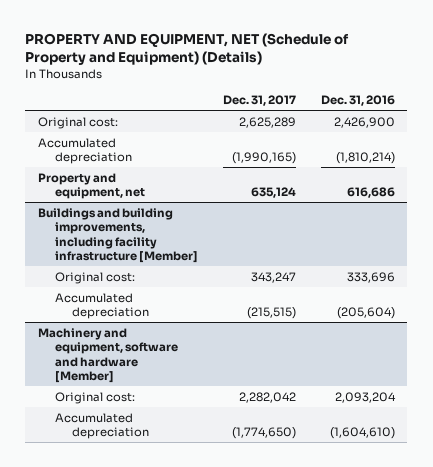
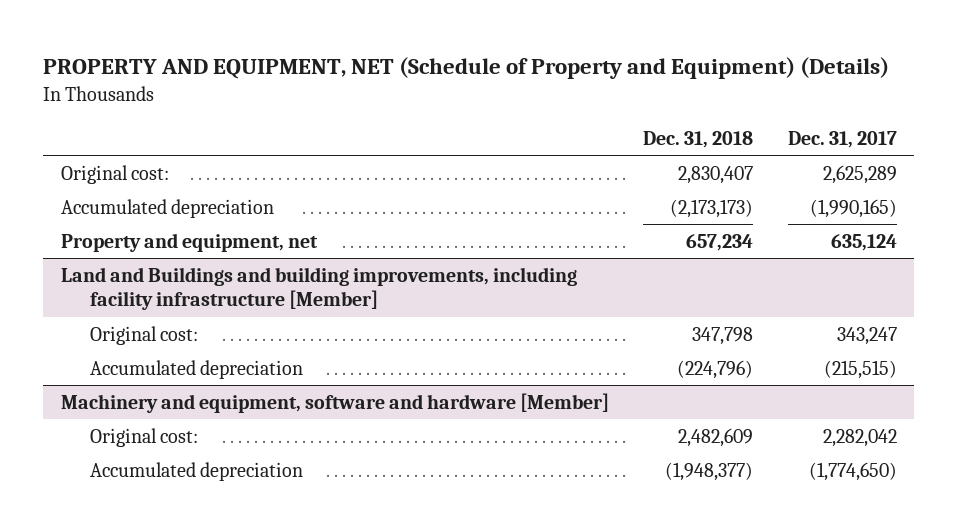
[320,94,395,106] Dec. 31, 2016 -> none
none -> [643,131,754,149] Dec. 31, 2018
[37,207,198,264] Buildings and building improvements, including facility infrastructure [Member] -> [60,266,577,311] Land and Buildings and building improvements, including facility infrastructure [Member]

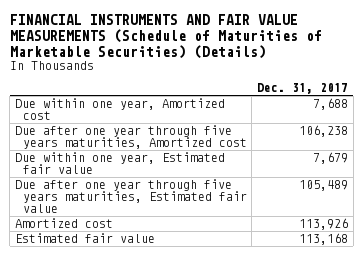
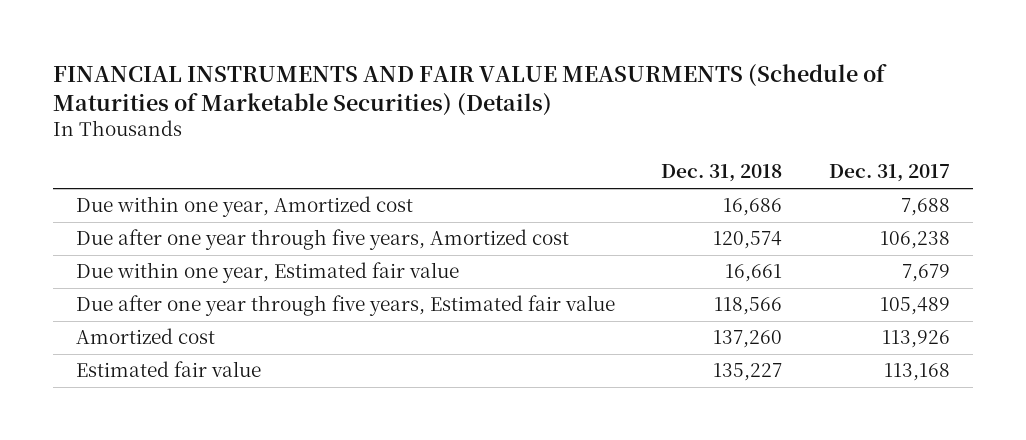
[9,14,322,59] FINANCIAL INSTRUMENTS AND FAIR VALUE MEASUREMENTS (Schedule of Maturities of Marketable Securities) (Details) -> [52,63,887,116] FINANCIAL INSTRUMENTS AND FAIR VALUE MEASURMENTS (Schedule of Maturities of Marketable Securities) (Details)
none -> [661,164,783,183] Dec. 31, 2018
[14,125,247,150] Due after one year through five years maturities, Amortized cost -> [75,229,569,251] Due after one year through five years, Amortized cost
[14,179,247,214] Due after one year through five years maturities, Estimated fair value -> [75,295,615,317] Due after one year through five years, Estimated fair value

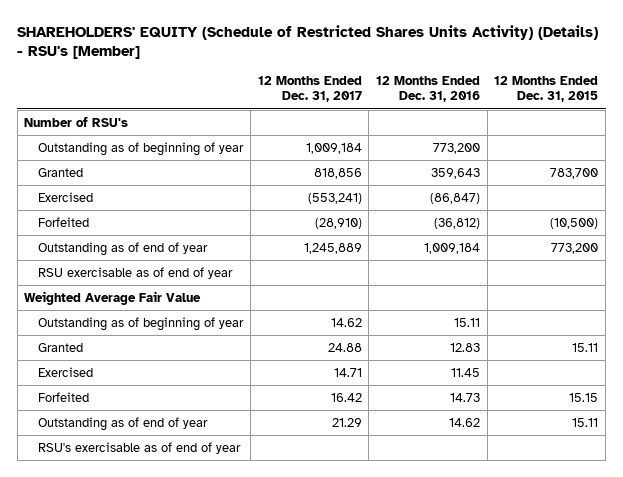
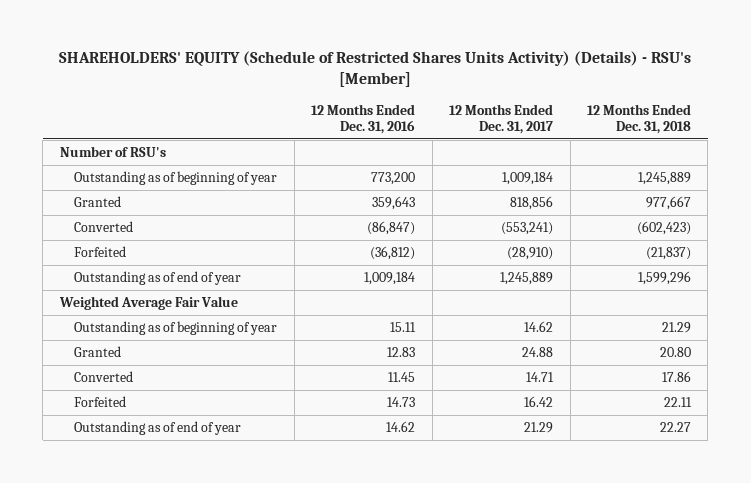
[494,76,599,103] 12 Months Ended Dec. 31, 2015 -> none
none -> [586,103,691,134] 12 Months Ended Dec. 31, 2018
[38,191,94,202] Exercised -> [74,220,134,232] Converted
[38,266,234,279] RSU exercisable as of end of year -> none
[38,366,94,377] Exercised -> [74,370,134,382] Converted
[38,441,242,454] RSU's exercisable as of end of year -> none

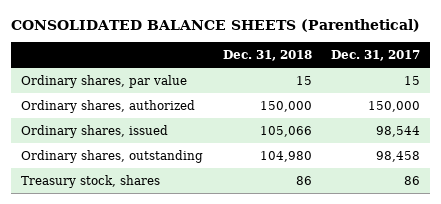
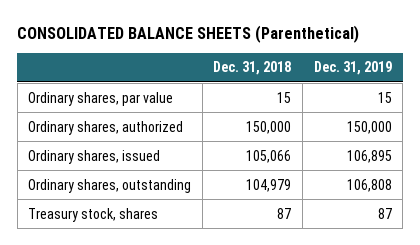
[331,50,421,62] Dec. 31, 2017 -> none
none -> [313,61,392,76] Dec. 31, 2019
[259,150,312,162] 104,980 -> [246,178,292,192] 104,979
[295,175,312,185] 86 -> [277,207,292,219] 87

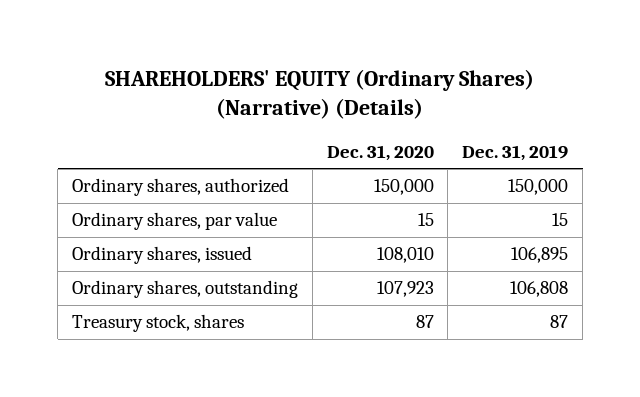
[17,24,360,43] CONSOLIDATED BALANCE SHEETS (Parenthetical) -> [105,69,535,120] SHAREHOLDERS' EQUITY (Ordinary Shares) (Narrative) (Details)
[213,61,292,76] Dec. 31, 2018 -> none
none -> [326,144,434,161] Dec. 31, 2020
[28,91,174,106] Ordinary shares, par value -> [71,212,277,231] Ordinary shares, par value

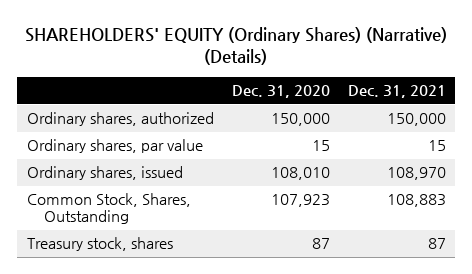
[462,144,569,161] Dec. 31, 2019 -> none
none -> [347,85,446,99] Dec. 31, 2021
[71,280,298,299] Ordinary shares, outstanding -> [26,193,191,225] Common Stock, Shares, Outstanding

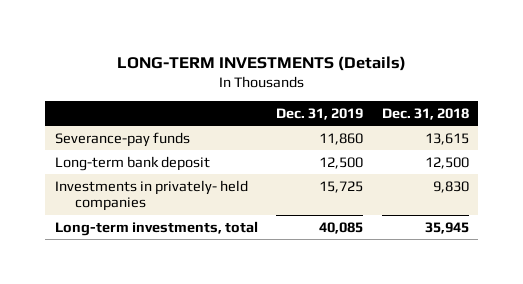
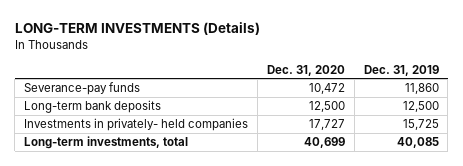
[381,107,469,120] Dec. 31, 2018 -> none
none -> [266,64,345,76] Dec. 31, 2020
[54,155,210,171] Long-term bank deposit -> [24,100,162,114] Long-term bank deposits

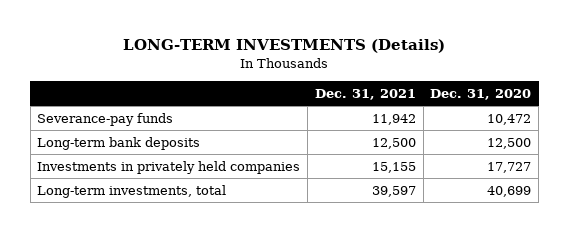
[363,64,439,76] Dec. 31, 2019 -> none
none -> [314,88,416,100] Dec. 31, 2021
[24,118,249,132] Investments in privately- held companies -> [37,160,301,174] Investments in privately held companies

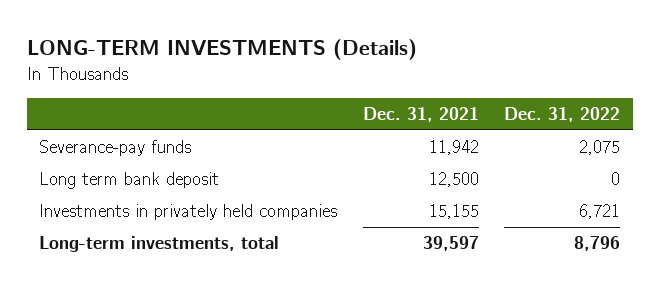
[430,88,532,100] Dec. 31, 2020 -> none
none -> [504,106,621,122] Dec. 31, 2022
[37,136,201,150] Long-term bank deposits -> [39,172,220,190] Long term bank deposit

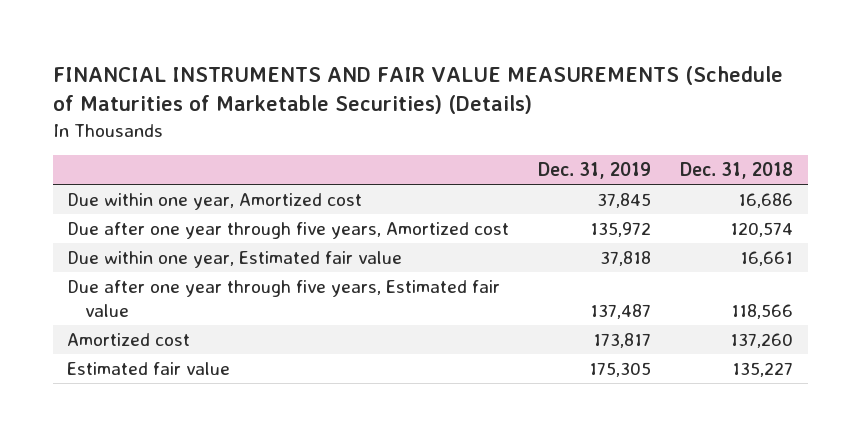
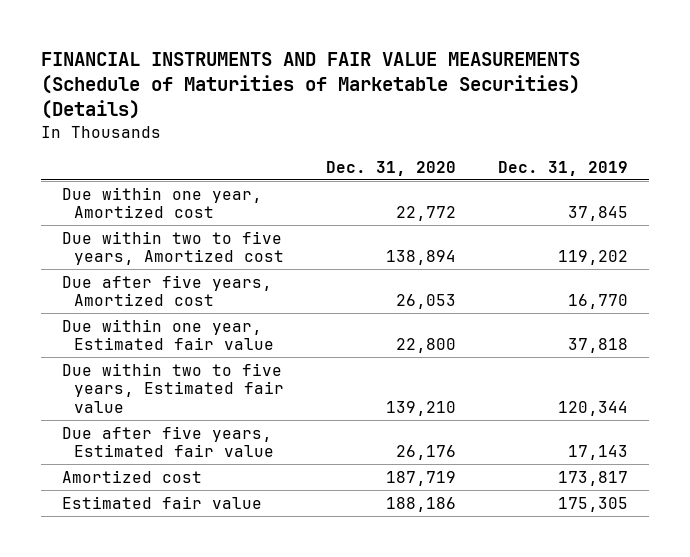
[680,162,794,180] Dec. 31, 2018 -> none
none -> [326,160,457,176] Dec. 31, 2020
[67,221,510,239] Due after one year through five years, Amortized cost -> [62,230,285,266] Due within two to five years, Amortized cost
[590,221,652,237] 135,972 -> [557,250,628,266] 119,202
none -> [62,274,273,307] Due after five years, Amortized cost
[67,279,501,318] Due after one year through five years, Estimated fair value -> [62,362,285,413] Due within two to five years, Estimated fair value
[590,304,652,320] 137,487 -> [557,400,628,416] 120,344
none -> [62,425,275,458] Due after five years, Estimated fair value

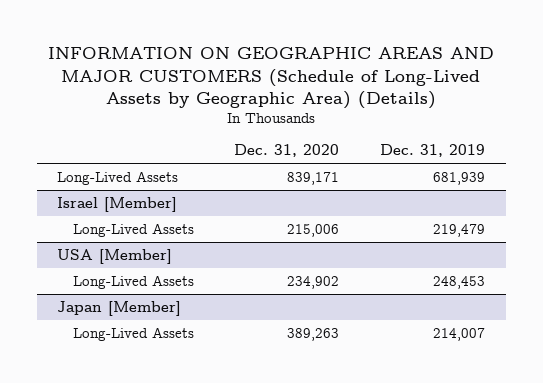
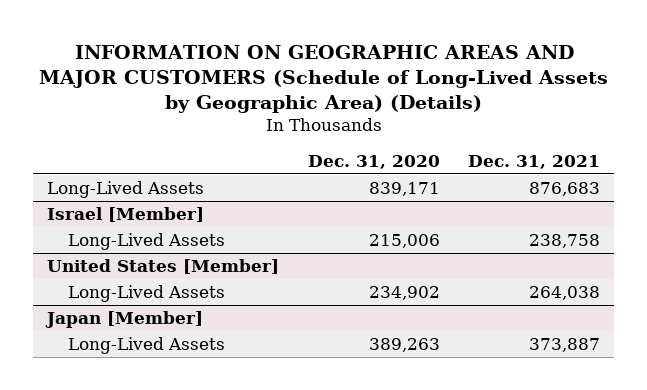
[380,144,486,158] Dec. 31, 2019 -> none
none -> [467,154,600,169] Dec. 31, 2021
[57,248,173,264] USA [Member] -> [47,259,280,275] United States [Member]

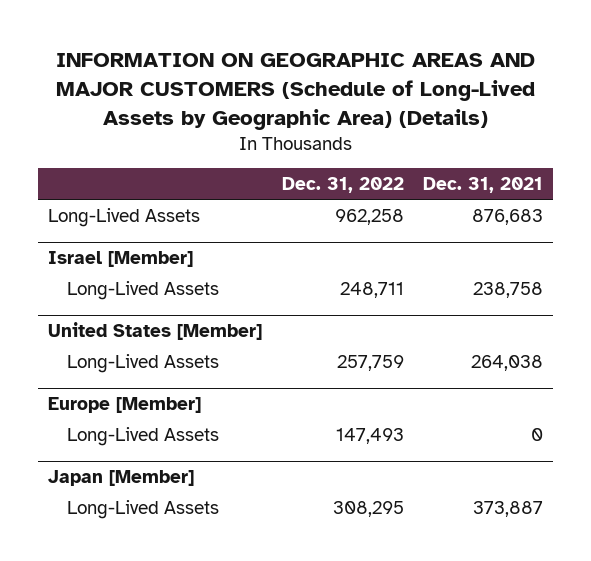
[307,154,440,169] Dec. 31, 2020 -> none
none -> [281,177,404,194] Dec. 31, 2022
none -> [48,396,202,413] Europe [Member]
none -> [67,426,220,446] Long-Lived Assets

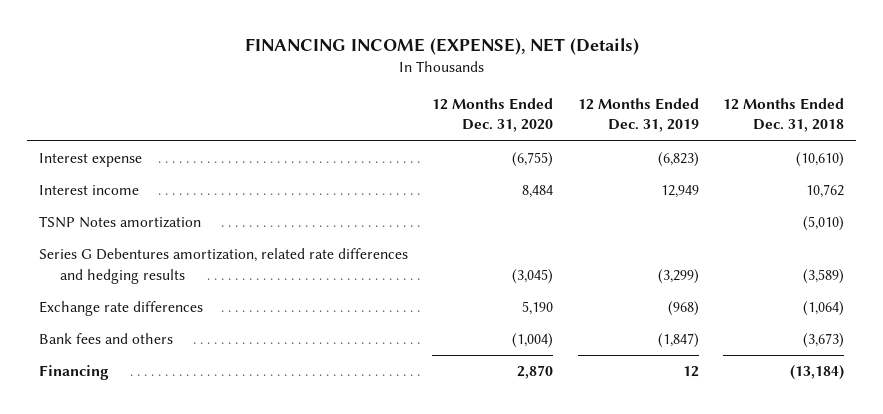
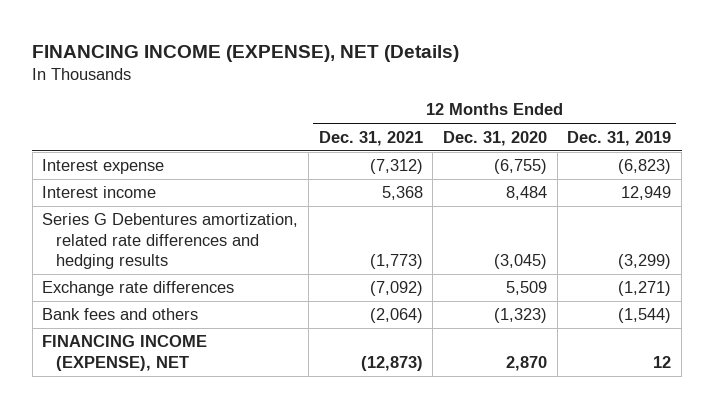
[723,98,845,133] 12 Months Ended Dec. 31, 2018 -> none
none -> [318,130,423,146] Dec. 31, 2021
[38,216,201,229] TSNP Notes amortization -> none
[522,301,554,316] 5,190 -> [505,281,547,296] 5,509
[667,301,699,317] (968) -> [618,281,672,297] (1,271)
[512,333,554,349] (1,004) -> [493,308,547,324] (1,323)
[657,333,699,349] (1,847) -> [618,308,672,324] (1,544)
[38,365,109,381] Financing -> [42,335,208,371] FINANCING INCOME (EXPENSE), NET

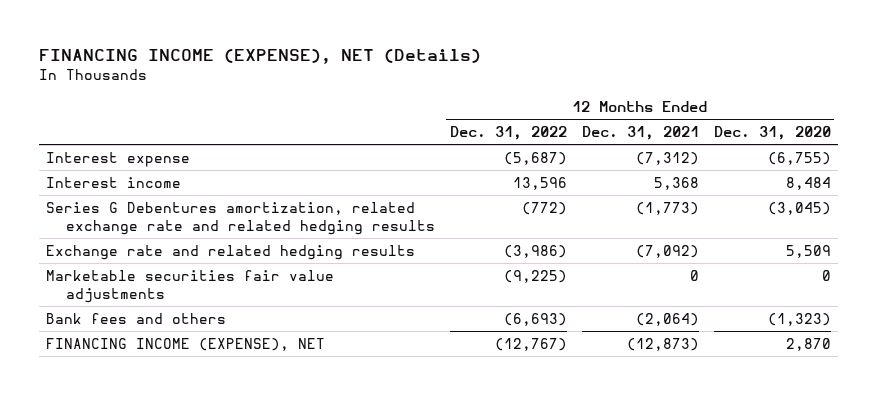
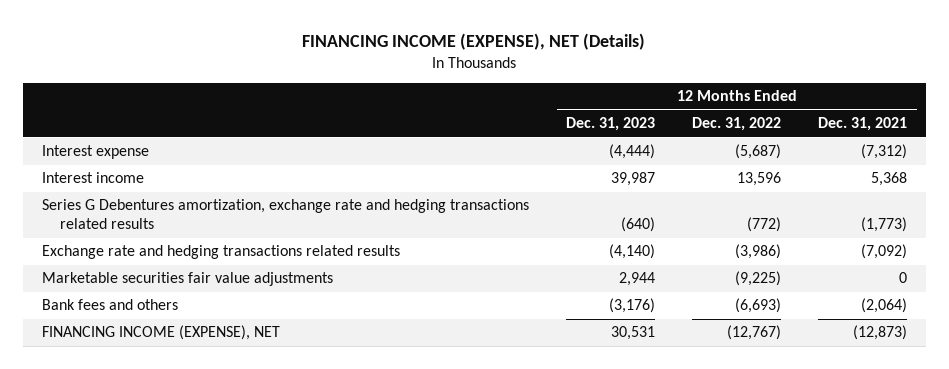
[713,126,831,141] Dec. 31, 2020 -> none
none -> [565,117,655,132] Dec. 31, 2023
[46,202,436,235] Series G Debentures amortization, related exchange rate and related hedging results -> [41,199,529,230] Series G Debentures amortization, exchange rate and hedging transactions related results
[46,245,416,261] Exchange rate and related hedging results -> [41,245,400,260] Exchange rate and hedging transactions related results

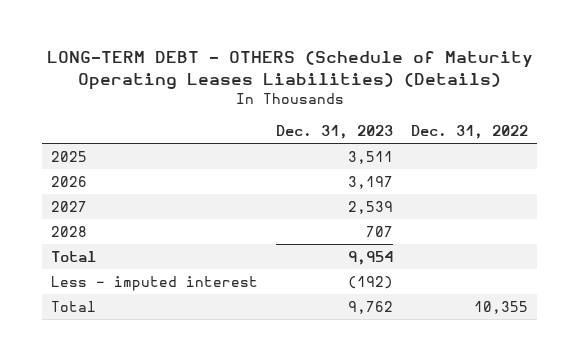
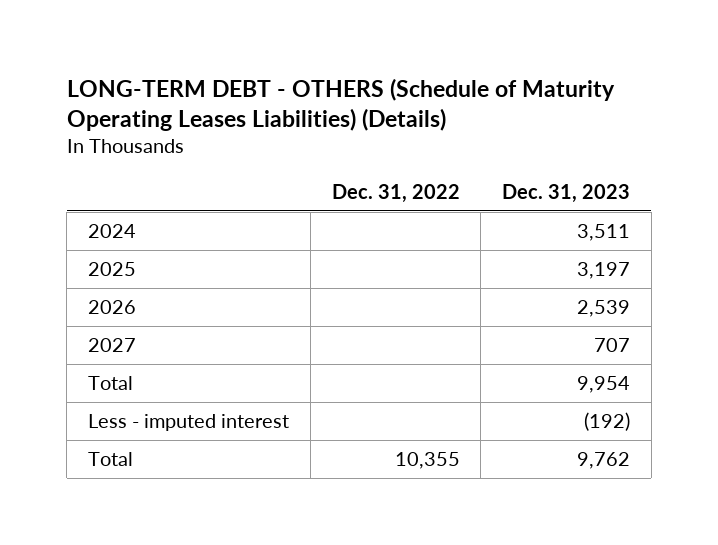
[50,225,87,237] 2028 -> none
none -> [88,223,137,238] 2024
[348,150,394,164] 3,511 -> [577,261,631,279] 3,197
[348,175,394,189] 3,197 -> [577,299,631,317] 2,539
[348,200,394,214] 2,539 -> [594,337,631,352] 707

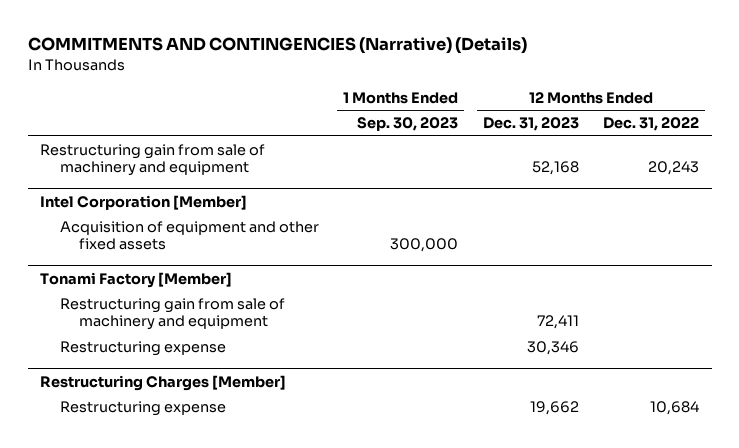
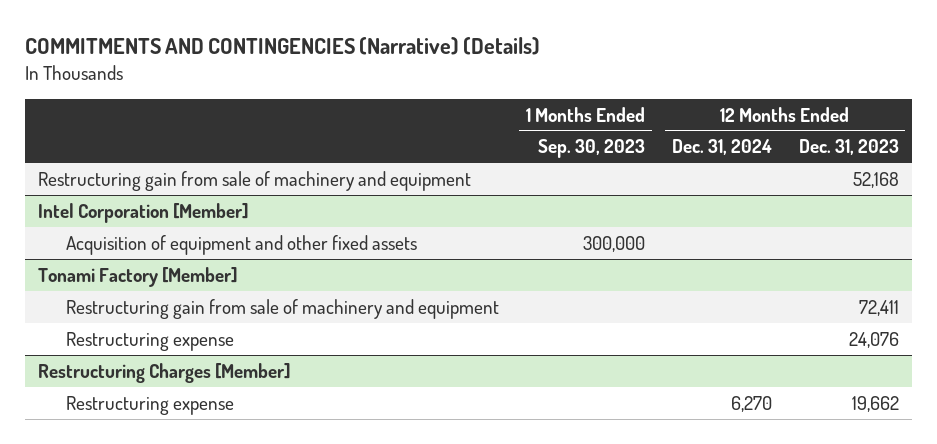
[603,117,700,132] Dec. 31, 2022 -> none
none -> [671,139,772,156] Dec. 31, 2024
[526,341,579,356] 30,346 -> [848,331,899,348] 24,076

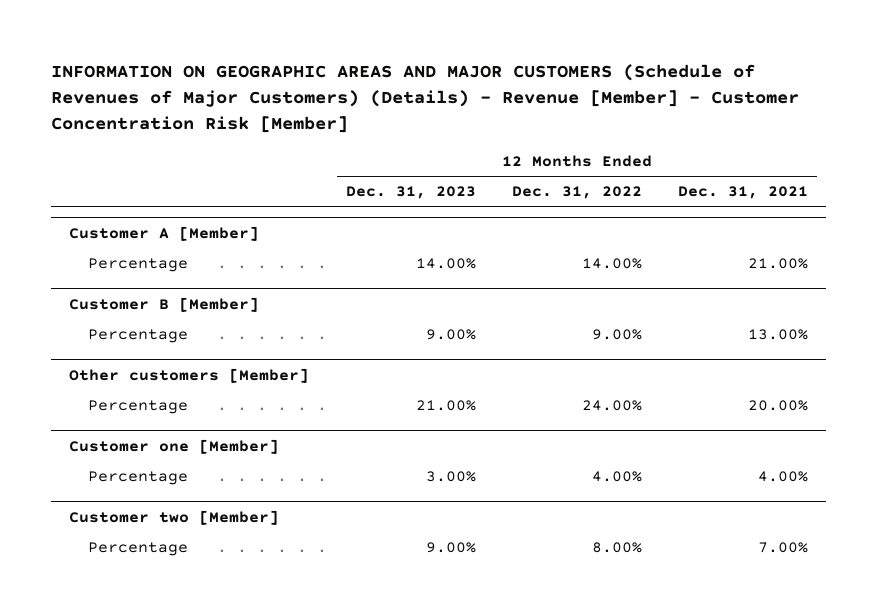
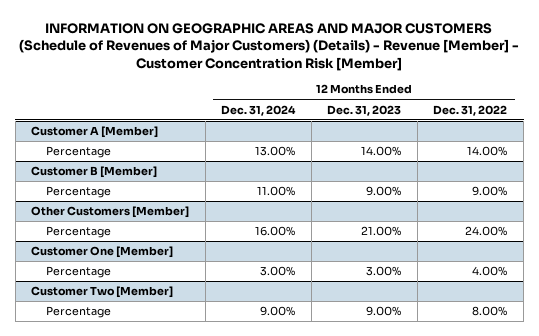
[678,186,809,200] Dec. 31, 2021 -> none
none -> [221,104,297,116] Dec. 31, 2024
[69,367,310,383] Other customers [Member] -> [31,206,190,219] Other Customers [Member]
[69,438,280,454] Customer one [Member] -> [31,246,174,259] Customer One [Member]
[69,509,280,525] Customer two [Member] -> [31,286,174,299] Customer Two [Member]

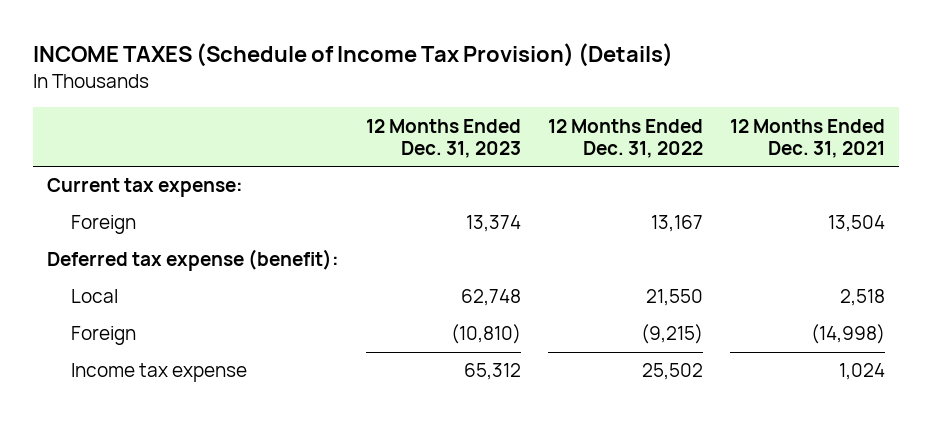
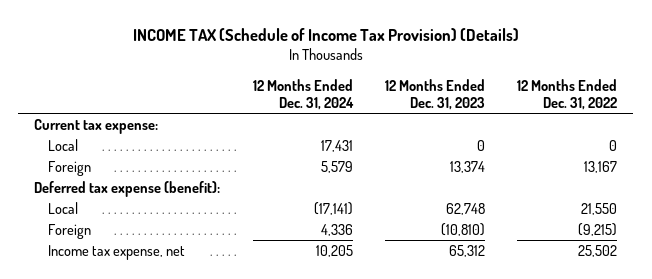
[32,43,673,68] INCOME TAXES (Schedule of Income Tax Provision) (Details) -> [132,27,519,41] INCOME TAX (Schedule of Income Tax Provision) (Details)
[730,118,886,158] 12 Months Ended Dec. 31, 2021 -> none
none -> [252,78,354,110] 12 Months Ended Dec. 31, 2024
none -> [48,138,79,151] Local
[71,363,248,383] Income tax expense -> [48,244,186,260] Income tax expense, net

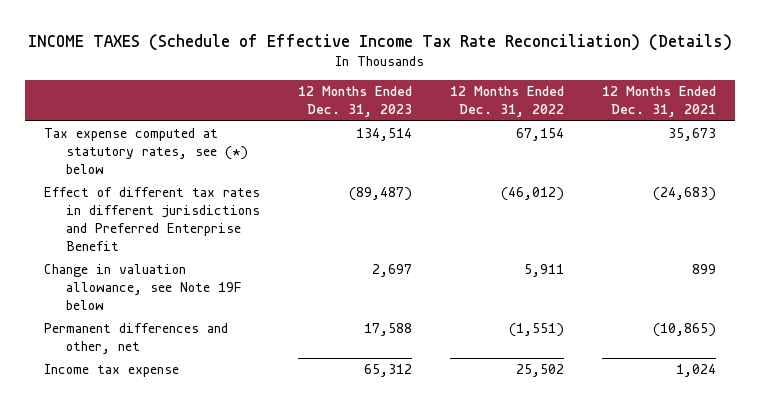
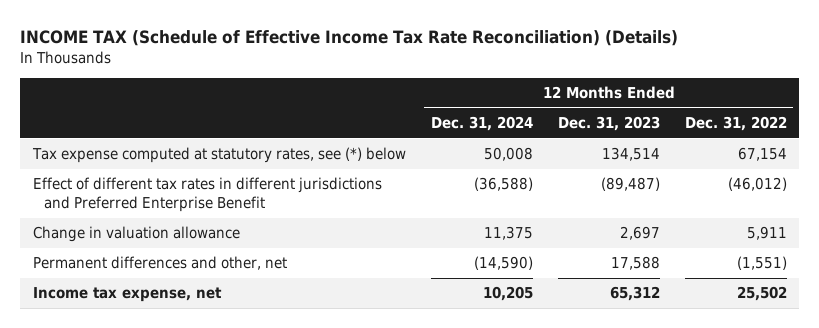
[27,33,732,51] INCOME TAXES (Schedule of Effective Income Tax Rate Reconciliation) (Details) -> [20,29,679,46] INCOME TAX (Schedule of Effective Income Tax Rate Reconciliation) (Details)
[601,86,716,118] 12 Months Ended Dec. 31, 2021 -> none
none -> [430,116,533,132] Dec. 31, 2024
[43,264,243,311] Change in valuation allowance, see Note 19F below -> [32,226,240,243] Change in valuation allowance
[43,364,179,378] Income tax expense -> [32,287,222,303] Income tax expense, net

